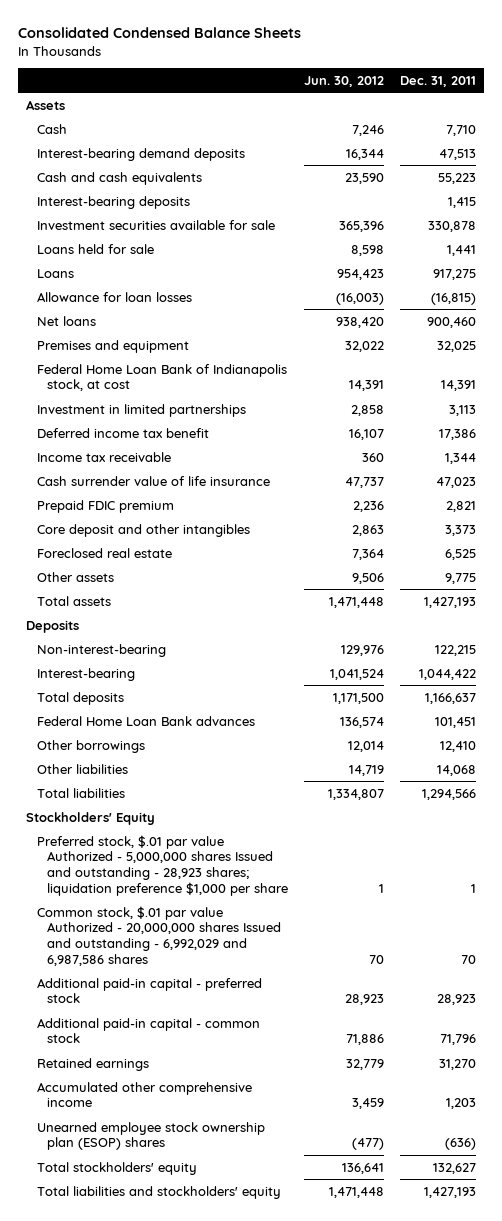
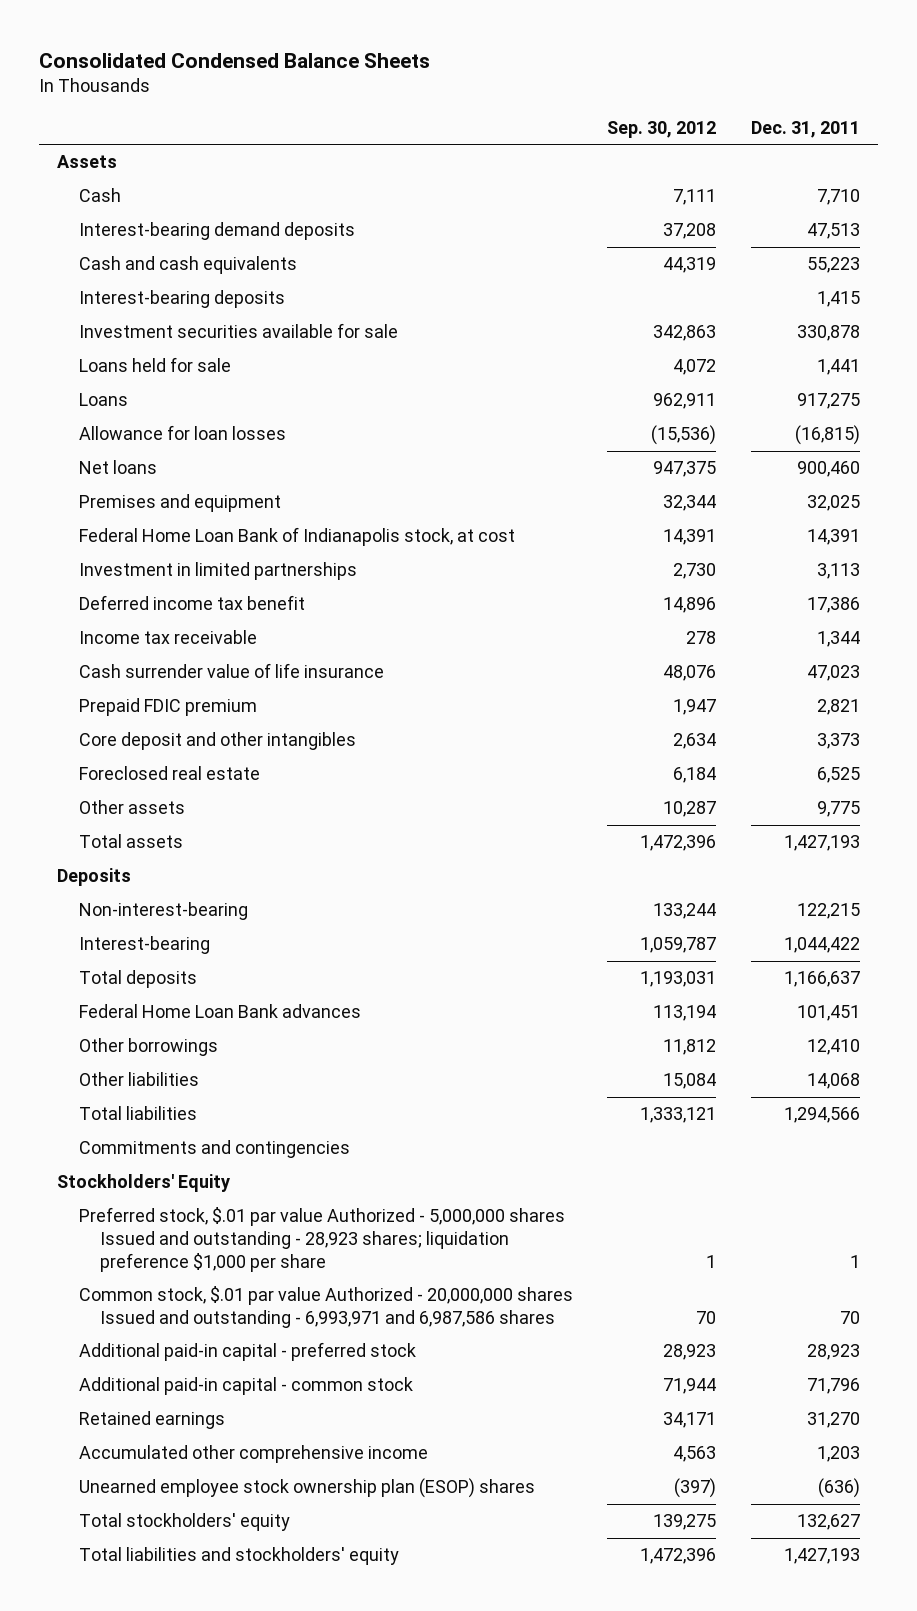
[304,75,385,87] Jun. 30, 2012 -> none
none -> [607,120,717,138] Sep. 30, 2012
none -> [78,1140,350,1159] Commitments and contingencies
[36,905,282,966] Common stock, $.01 par value Authorized - 20,000,000 shares Issued and outstanding - 6,992,029 and 6,987,586 shares -> [78,1286,573,1329] Common stock, $.01 par value Authorized - 20,000,000 shares Issued and outstanding - 6,993,971 and 6,987,586 shares

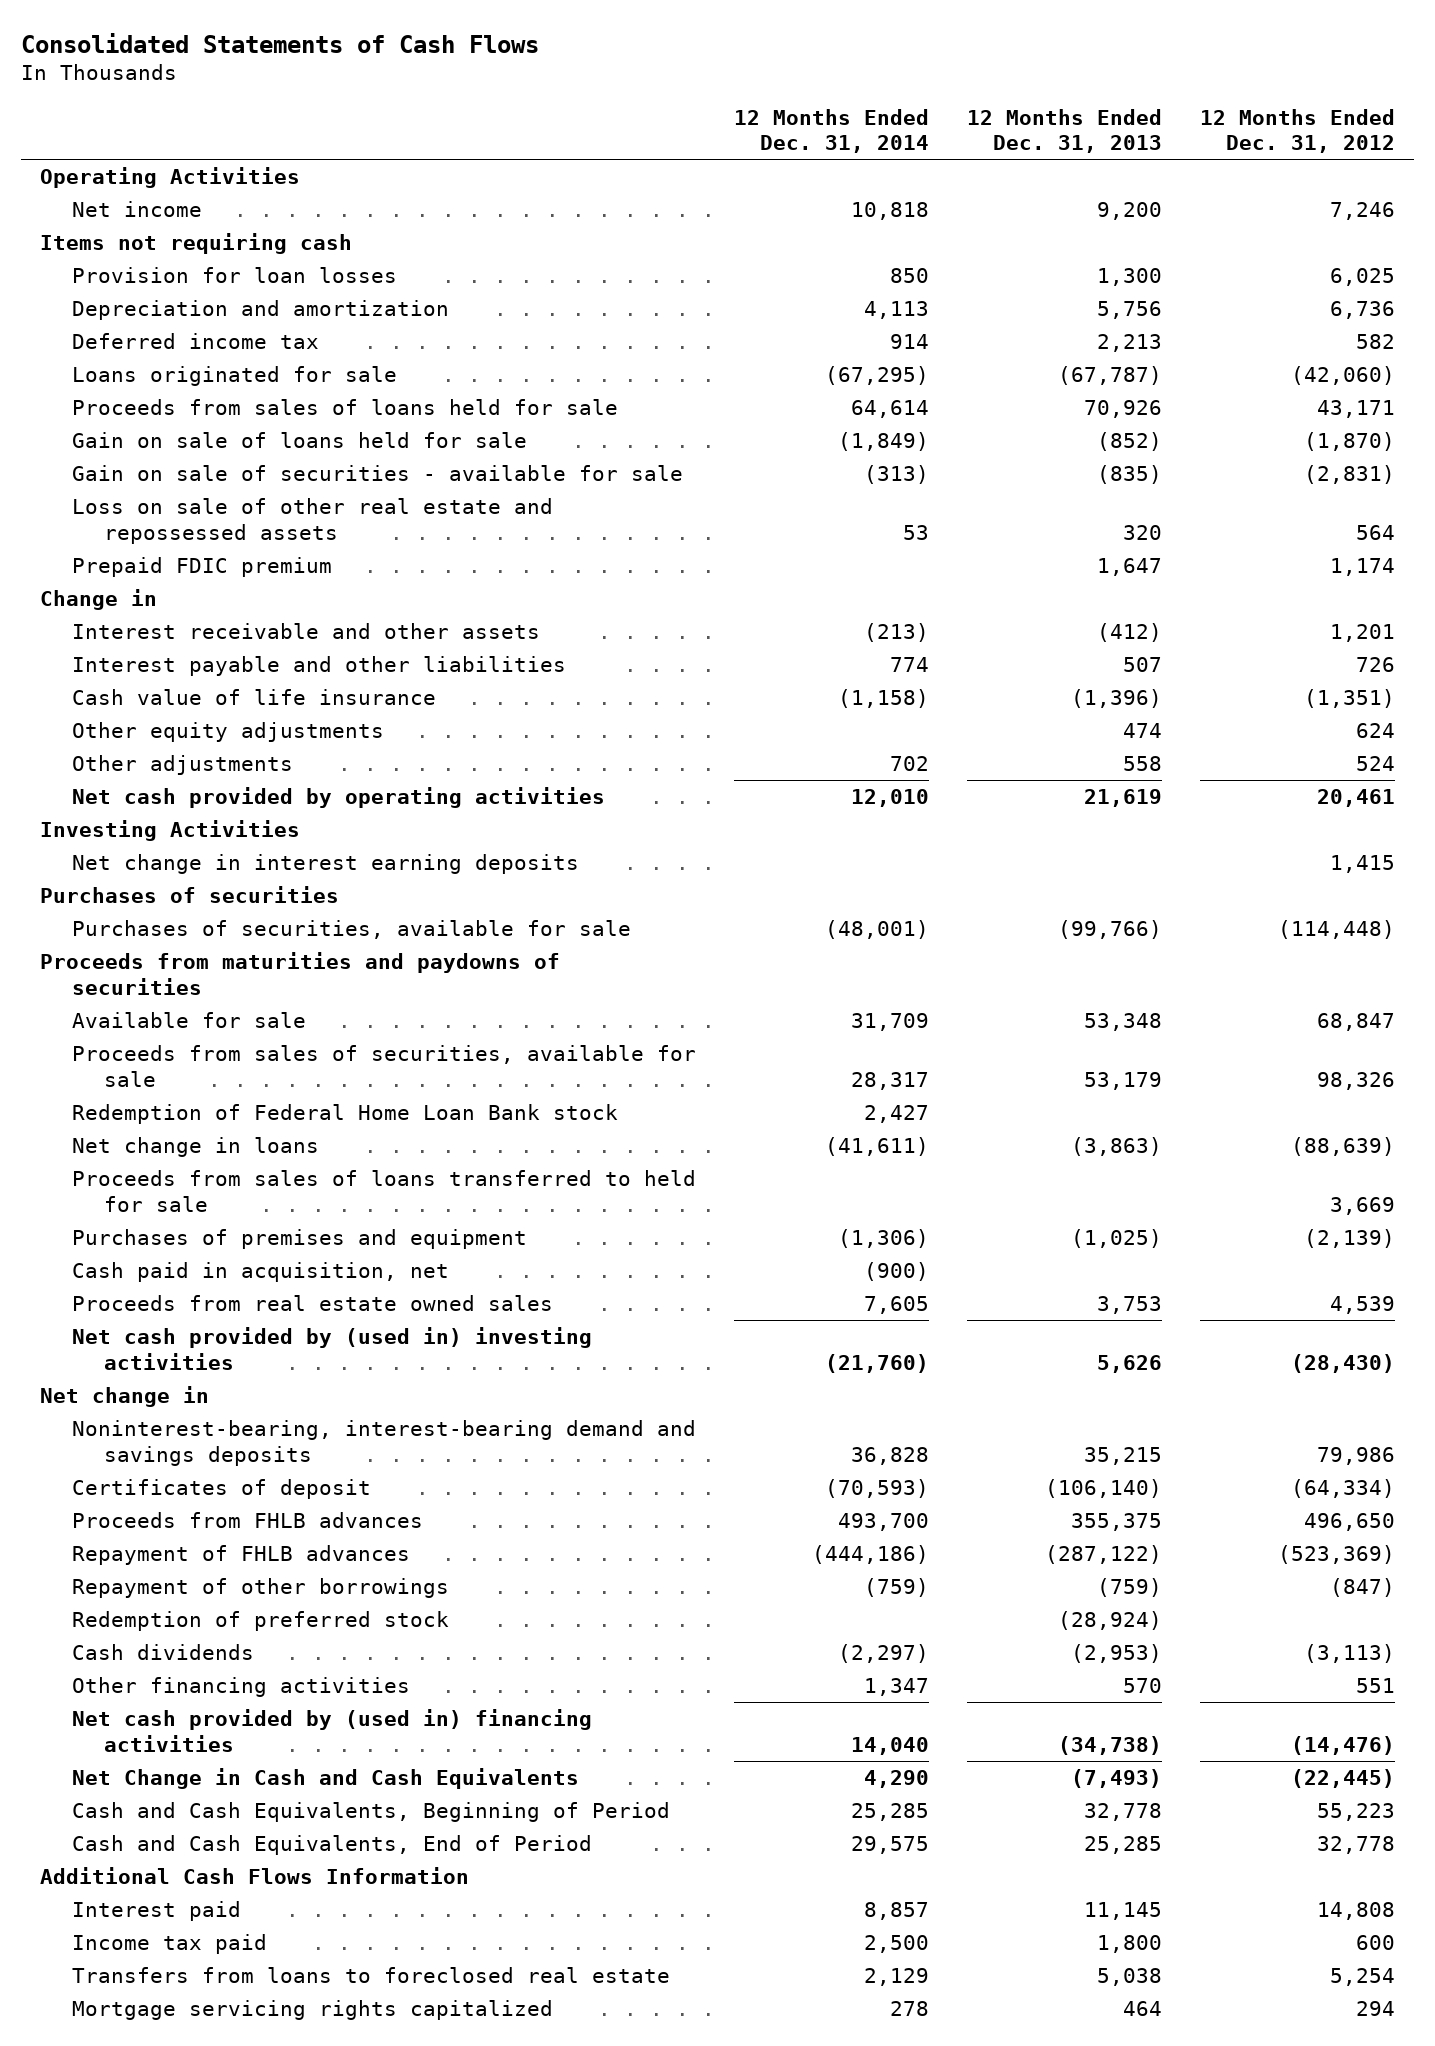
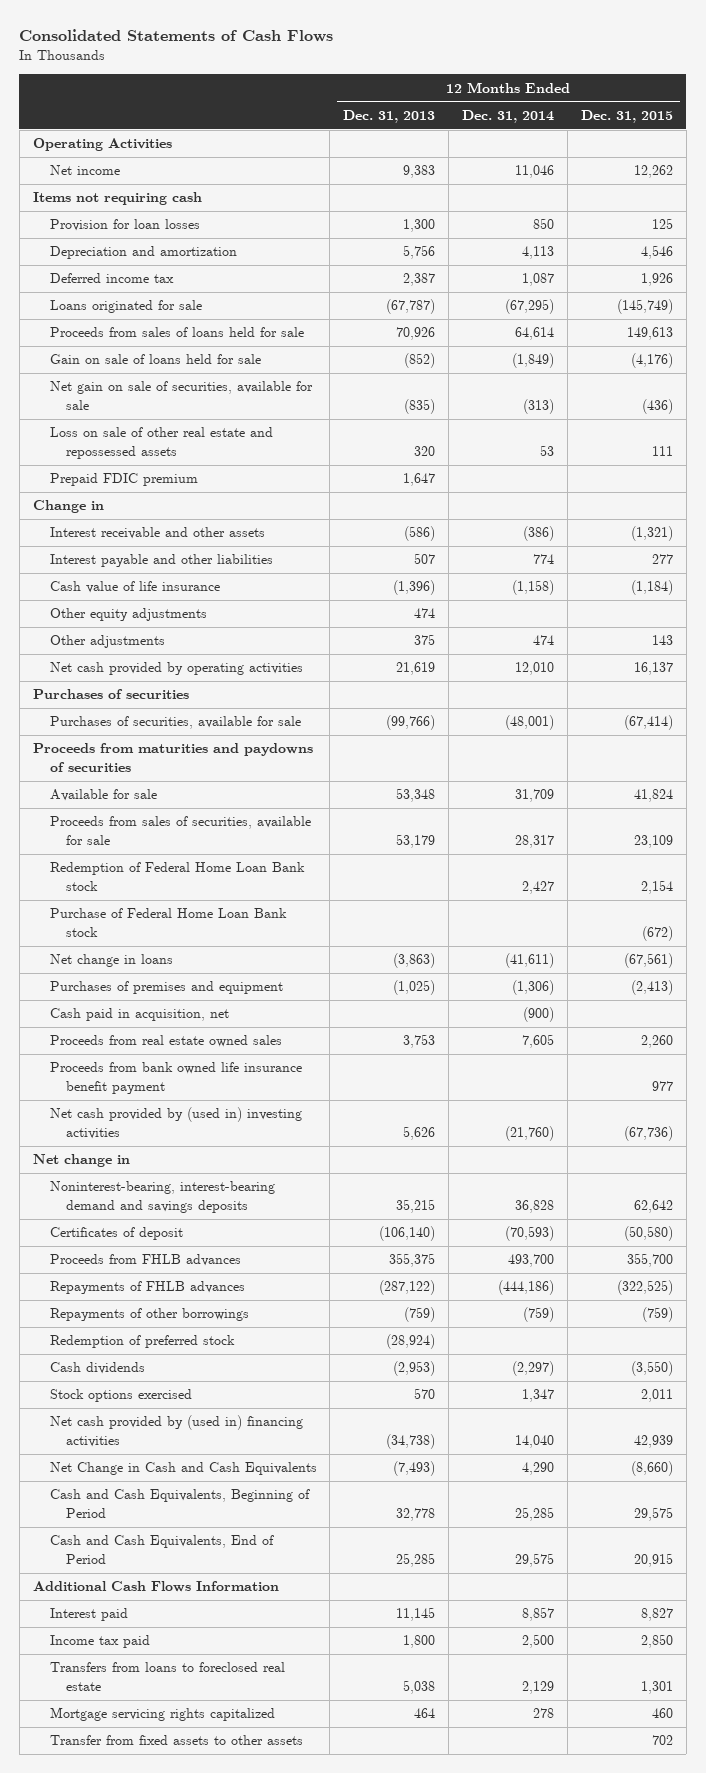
[1200,108,1396,154] 12 Months Ended Dec. 31, 2012 -> none
none -> [581,110,674,124] Dec. 31, 2015
[850,201,929,220] 10,818 -> [515,165,555,179] 11,046
[1096,201,1162,220] 9,200 -> [403,165,436,179] 9,383
[889,333,929,349] 914 -> [522,273,555,287] 1,087
[1096,333,1162,352] 2,213 -> [403,273,436,287] 2,387
[71,464,683,481] Gain on sale of securities - available for sale -> [49,381,313,410] Net gain on sale of securities, available for sale
[863,622,929,642] (213) -> [523,526,555,542] (386)
[1096,622,1162,642] (412) -> [404,526,436,542] (586)
[889,755,929,771] 702 -> [533,635,555,646] 474
[1122,755,1162,771] 558 -> [414,634,436,646] 375
[39,819,300,841] Investing Activities -> none
[71,853,579,874] Net change in interest earning deposits -> none
none -> [49,908,287,937] Purchase of Federal Home Loan Bank stock
[71,1169,696,1212] Proceeds from sales of loans transferred to held for sale -> none
none -> [49,1062,302,1094] Proceeds from bank owned life insurance benefit payment
[71,1544,410,1565] Repayment of FHLB advances -> [49,1281,245,1295] Repayments of FHLB advances
[71,1577,449,1598] Repayment of other borrowings -> [49,1308,249,1322] Repayments of other borrowings
[71,1676,410,1697] Other financing activities -> [49,1389,192,1403] Stock options exercised
none -> [49,1735,303,1746] Transfer from fixed assets to other assets

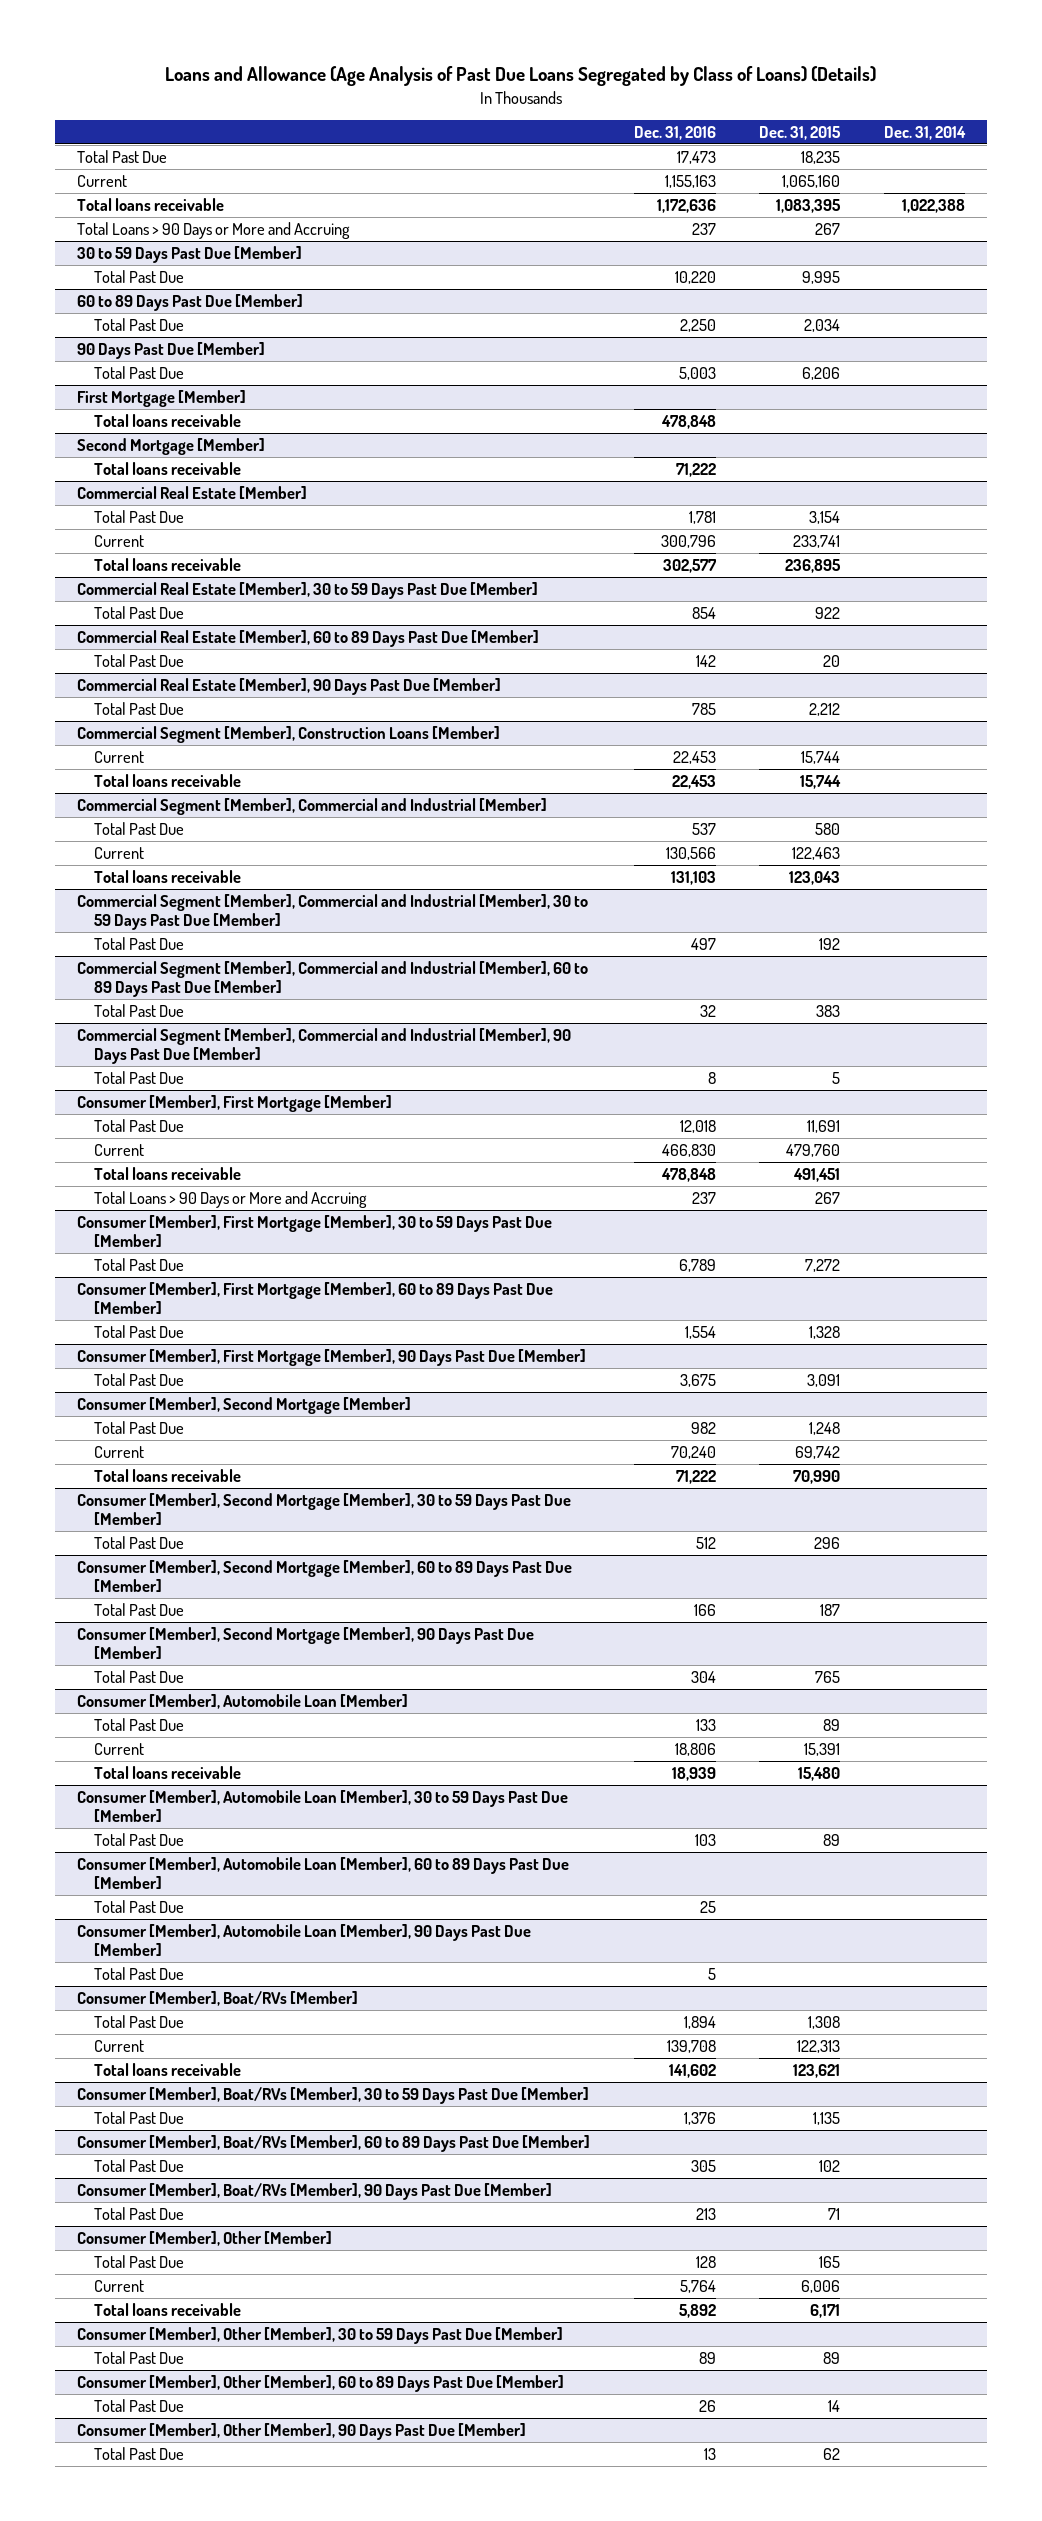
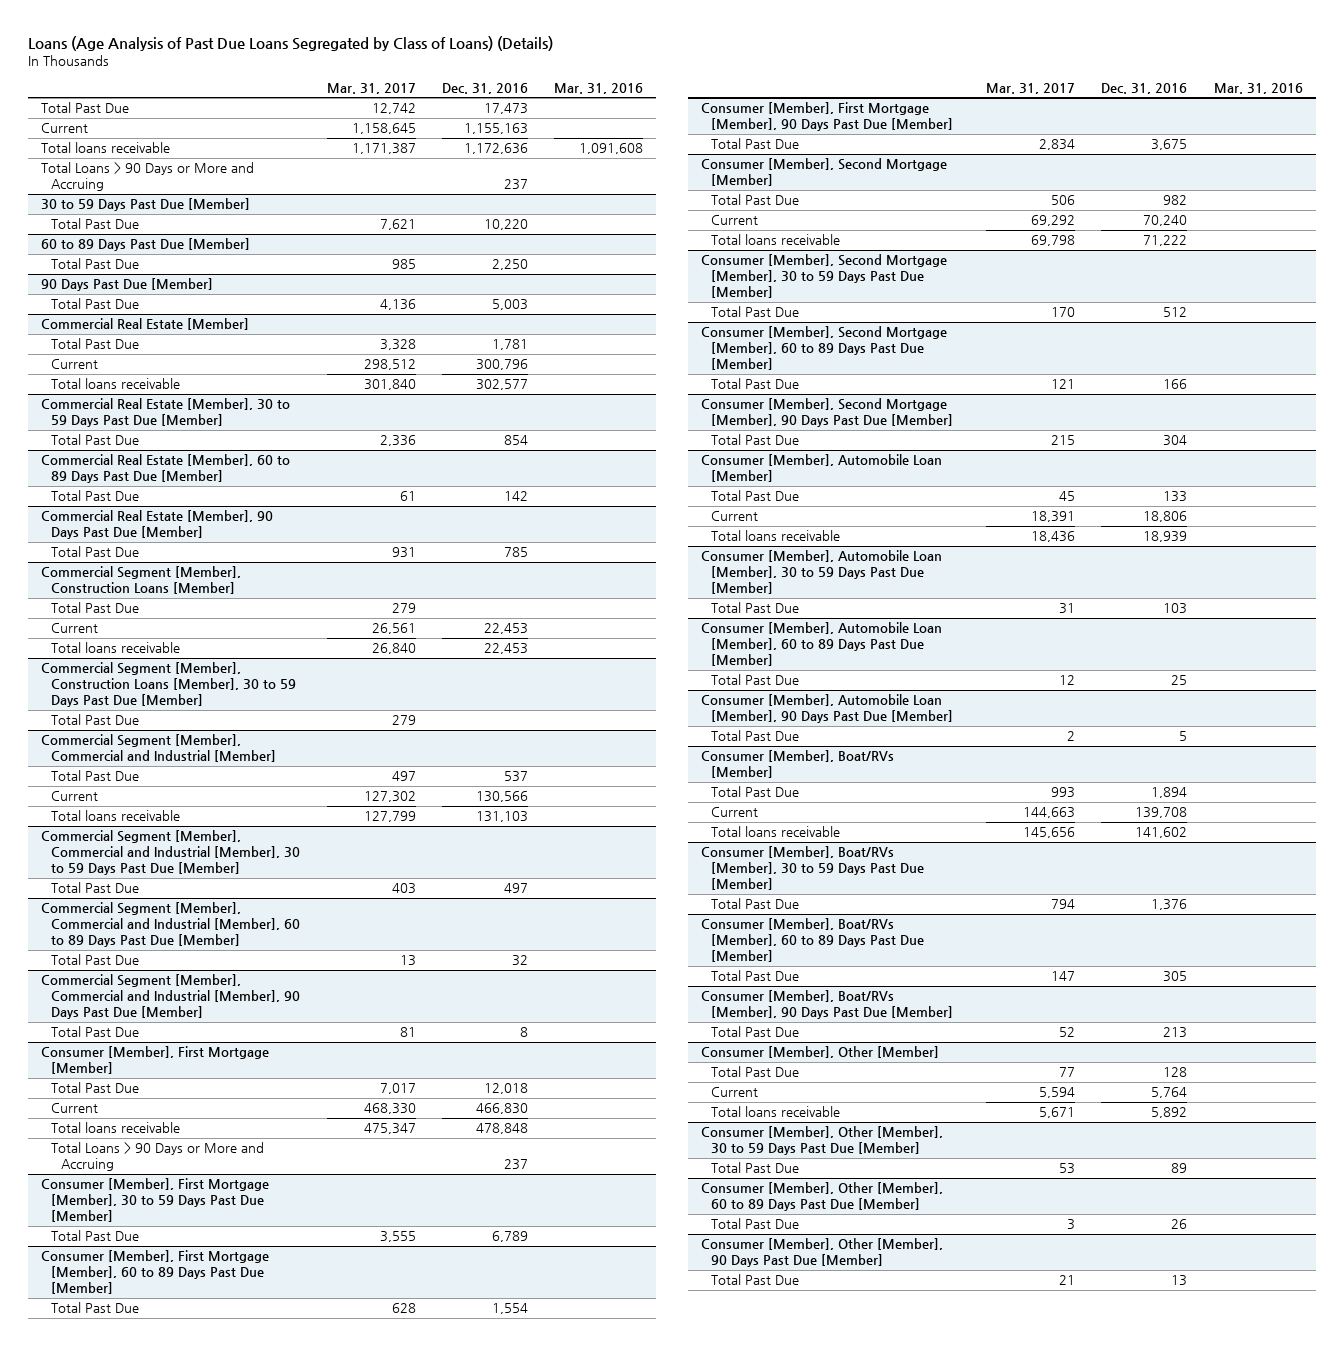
[164,66,876,87] Loans and Allowance (Age Analysis of Past Due Loans Segregated by Class of Loans) (Details) -> [27,35,553,51] Loans (Age Analysis of Past Due Loans Segregated by Class of Loans) (Details)
[759,126,842,141] Dec. 31, 2015 -> none
[883,126,966,141] Dec. 31, 2014 -> none
none -> [326,82,416,94] Mar. 31, 2017
none -> [553,82,643,94] Mar. 31, 2016
[77,389,247,407] First Mortgage [Member] -> none
[93,413,241,427] Total loans receivable -> none
[77,437,266,455] Second Mortgage [Member] -> none
[93,461,241,475] Total loans receivable -> none
none -> [51,602,140,614] Total Past Due
none -> [41,662,297,708] Commercial Segment [Member], Construction Loans [Member], 30 to 59 Days Past Due [Member]
none -> [51,714,140,726] Total Past Due

